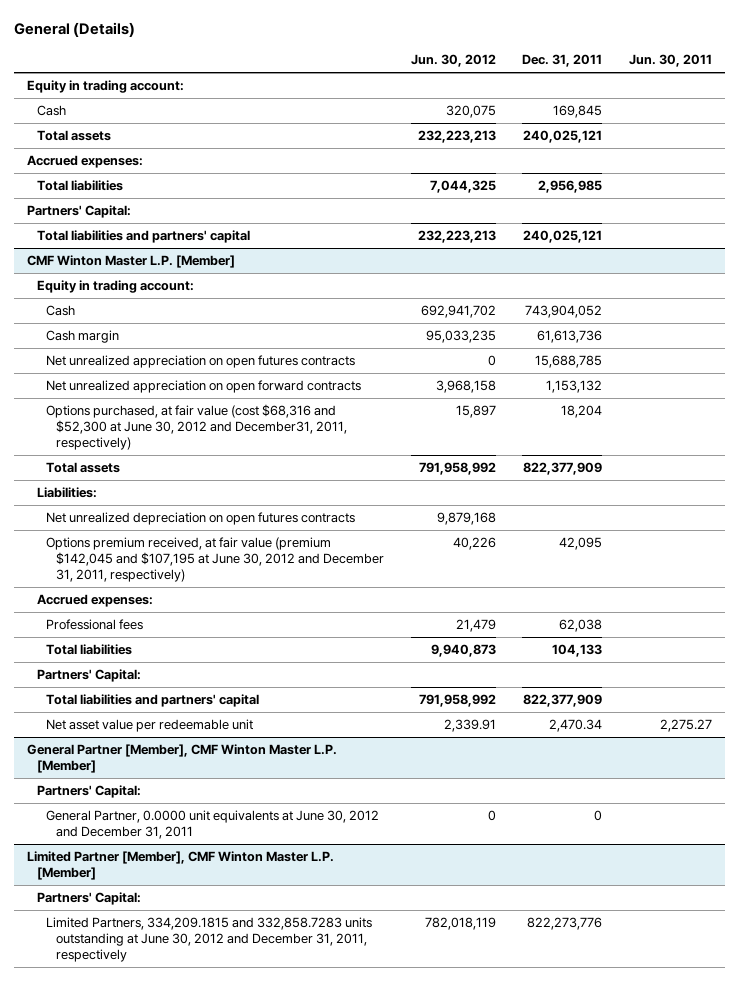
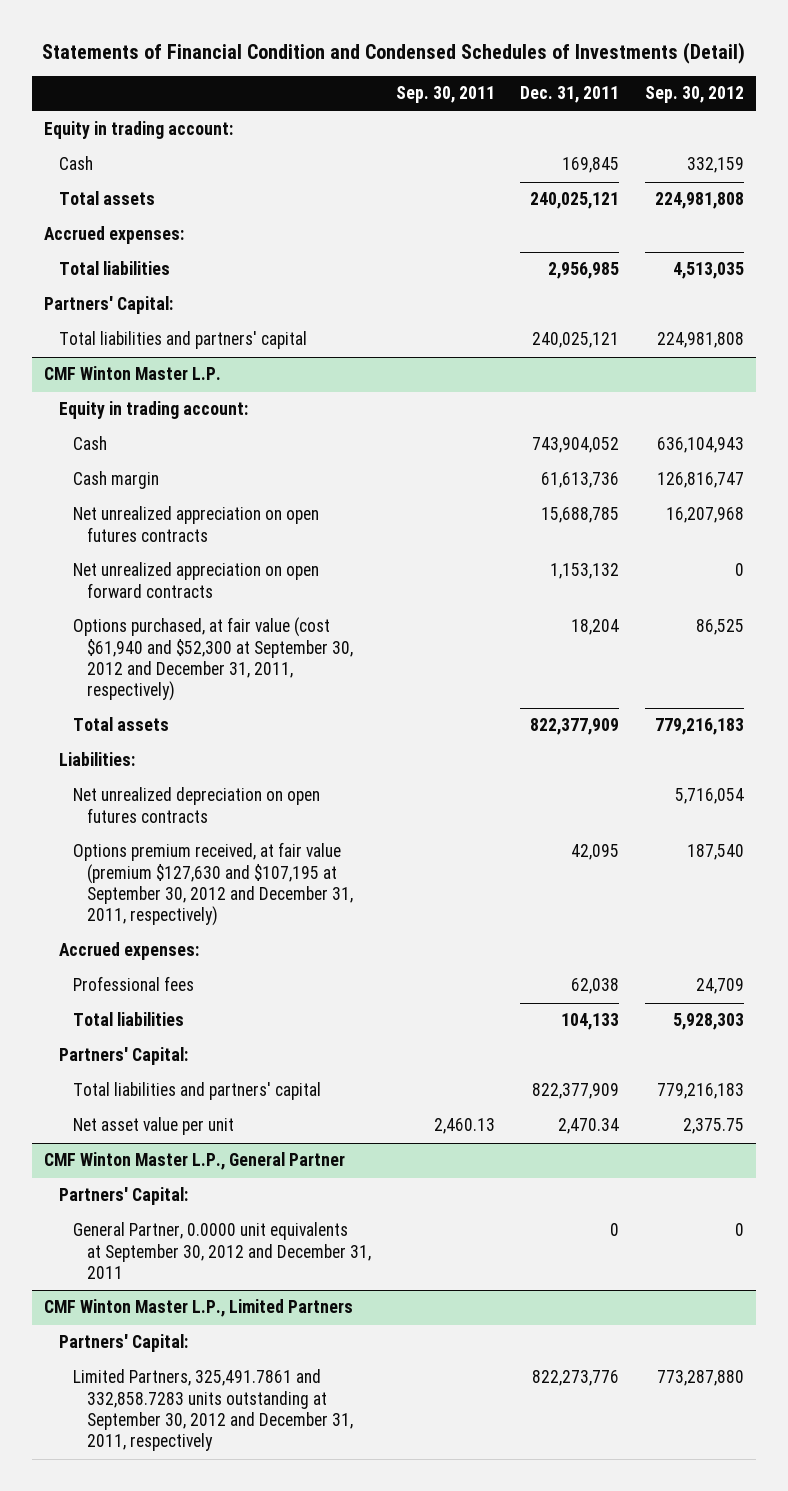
[13,22,135,38] General (Details) -> [42,41,746,64] Statements of Financial Condition and Condensed Schedules of Investments (Detail)
[410,54,496,68] Jun. 30, 2012 -> none
[628,54,712,68] Jun. 30, 2011 -> none
none -> [396,86,496,104] Sep. 30, 2011
none -> [644,86,744,104] Sep. 30, 2012
[27,255,236,269] CMF Winton Master L.P. [Member] -> [44,366,222,381] CMF Winton Master L.P.
[46,404,348,451] Options purchased, at fair value (cost $68,316 and $52,300 at June 30, 2012 and December31, 2011, respectively) -> [72,617,353,702] Options purchased, at fair value (cost $61,940 and $52,300 at September 30, 2012 and December 31, 2011, respectively)
[46,537,385,583] Options premium received, at fair value (premium $142,045 and $107,195 at June 30, 2012 and December 31, 2011, respectively) -> [72,842,353,927] Options premium received, at fair value (premium $127,630 and $107,195 at September 30, 2012 and December 31, 2011, respectively)
[46,719,254,733] Net asset value per redeemable unit -> [72,1117,234,1136] Net asset value per unit
[27,744,338,774] General Partner [Member], CMF Winton Master L.P. [Member] -> [44,1152,346,1171] CMF Winton Master L.P., General Partner
[46,810,380,840] General Partner, 0.0000 unit equivalents at June 30, 2012 and December 31, 2011 -> [72,1222,371,1280] General Partner, 0.0000 unit equivalents at September 30, 2012 and December 31, 2011
[27,851,335,881] Limited Partner [Member], CMF Winton Master L.P. [Member] -> [44,1299,354,1318] CMF Winton Master L.P., Limited Partners
[46,917,373,963] Limited Partners, 334,209.1815 and 332,858.7283 units outstanding at June 30, 2012 and December 31, 2011, respectively -> [72,1369,353,1452] Limited Partners, 325,491.7861 and 332,858.7283 units outstanding at September 30, 2012 and December 31, 2011, respectively

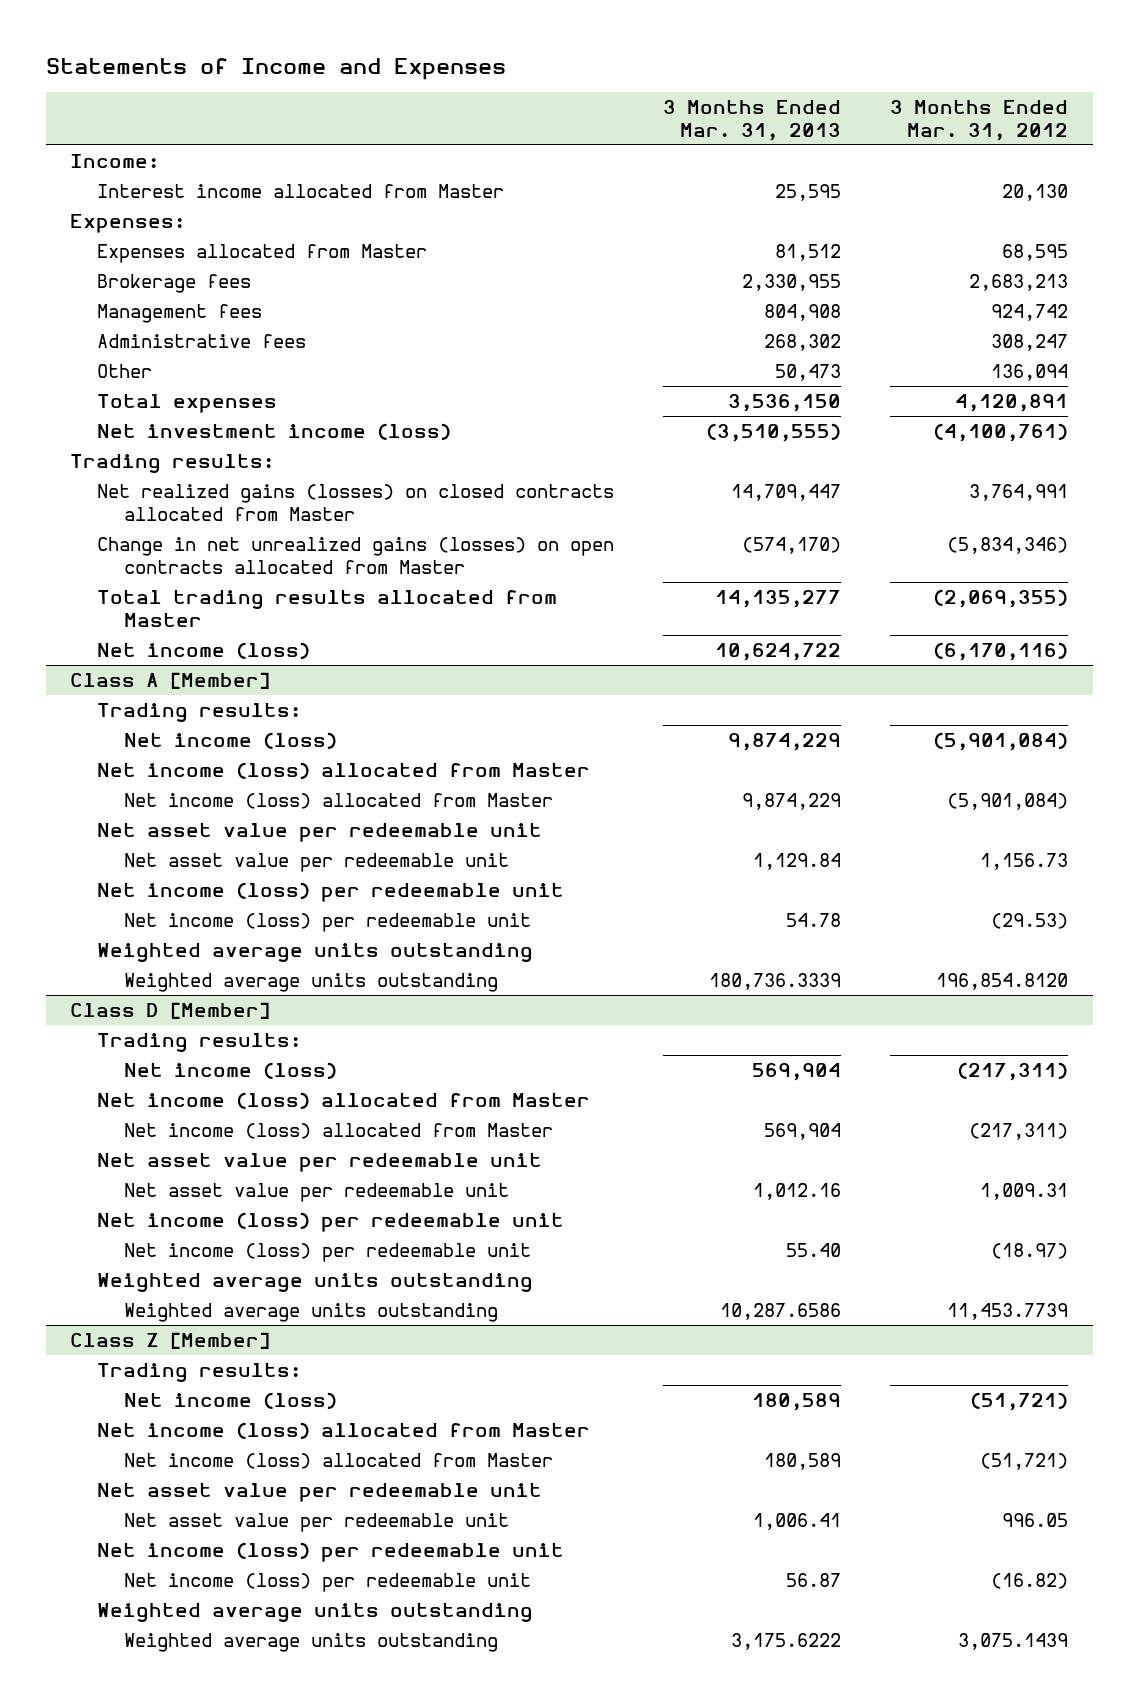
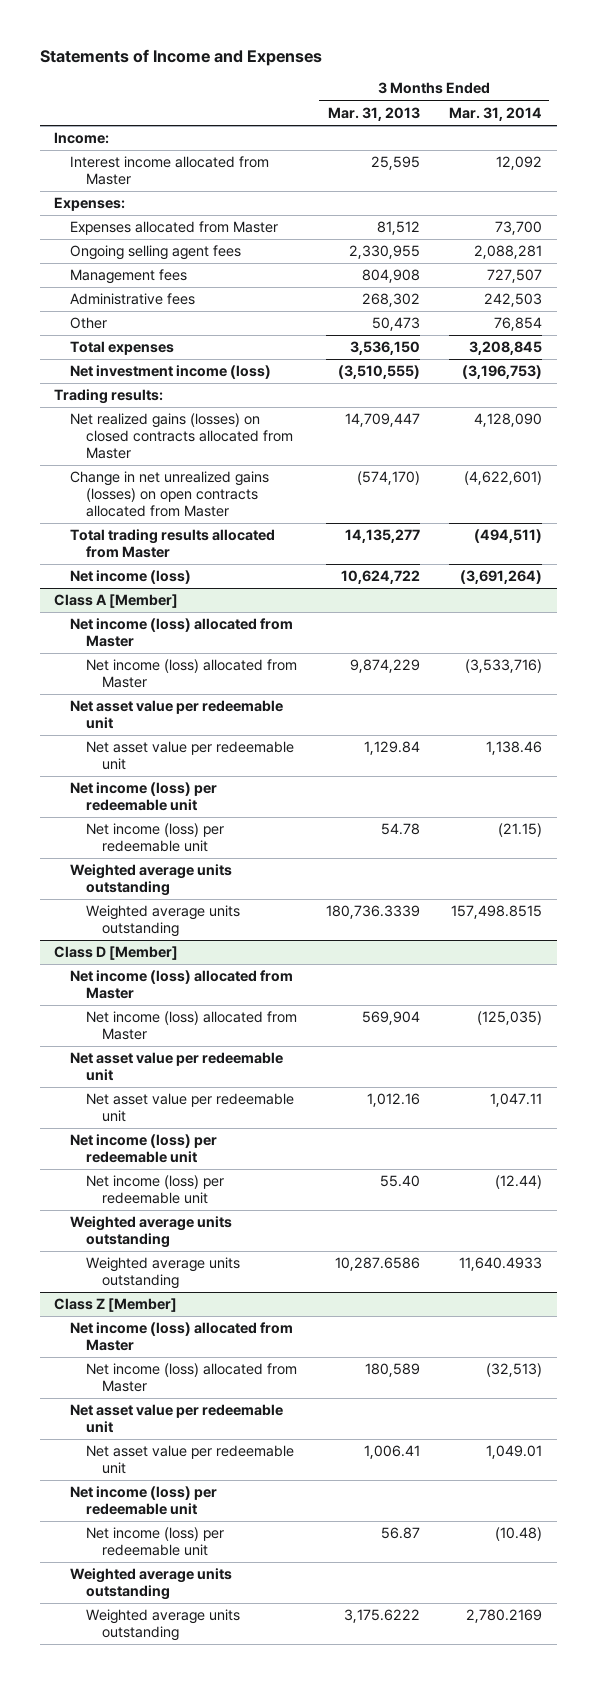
[890,100,1069,141] 3 Months Ended Mar. 31, 2012 -> none
none -> [449,106,543,121] Mar. 31, 2014
[97,274,252,294] Brokerage fees -> [70,245,242,261] Ongoing selling agent fees
[97,703,302,723] Trading results: -> none
[124,732,338,750] Net income (loss) -> none
[97,1033,302,1053] Trading results: -> none
[124,1062,338,1080] Net income (loss) -> none
[97,1363,302,1383] Trading results: -> none
[124,1392,338,1410] Net income (loss) -> none

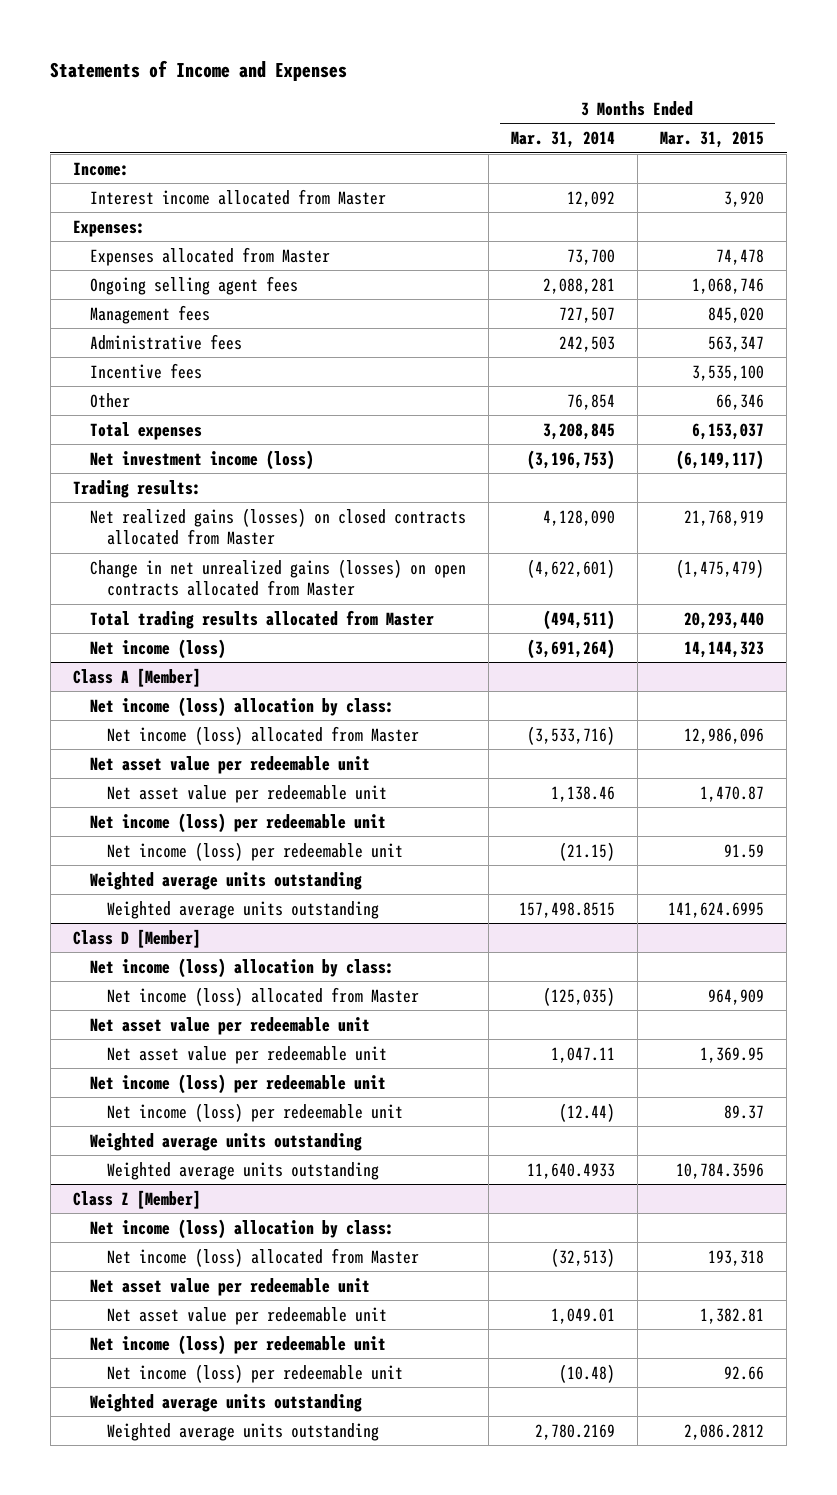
[328,106,421,121] Mar. 31, 2013 -> none
none -> [660,131,765,149] Mar. 31, 2015
none -> [89,362,202,379] Incentive fees
[70,618,294,648] Net income (loss) allocated from Master -> [89,696,394,717] Net income (loss) allocation by class:
[70,970,294,1000] Net income (loss) allocated from Master -> [89,957,394,978] Net income (loss) allocation by class:
[70,1322,294,1352] Net income (loss) allocated from Master -> [89,1218,394,1239] Net income (loss) allocation by class:

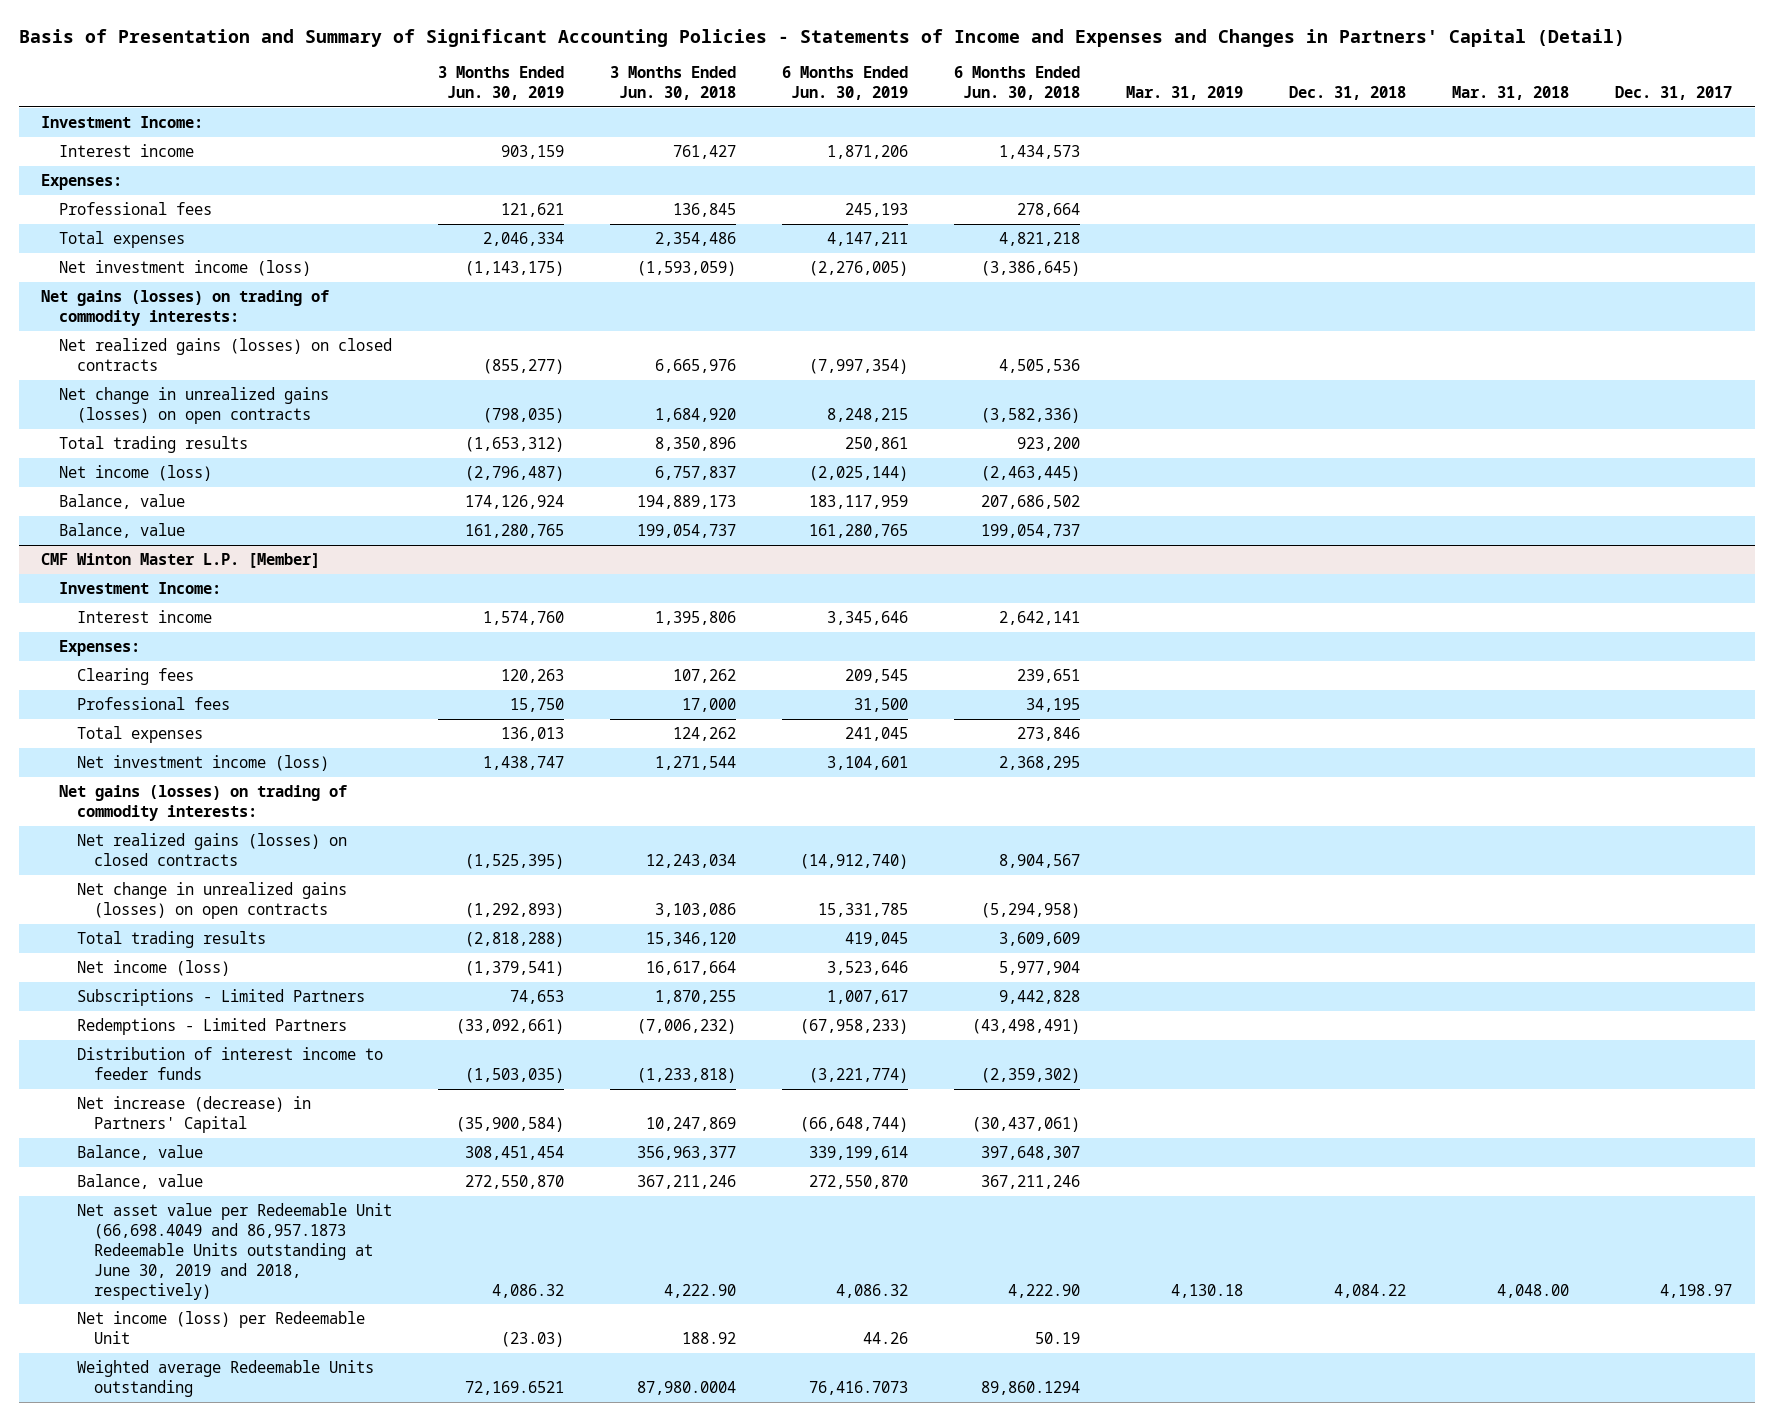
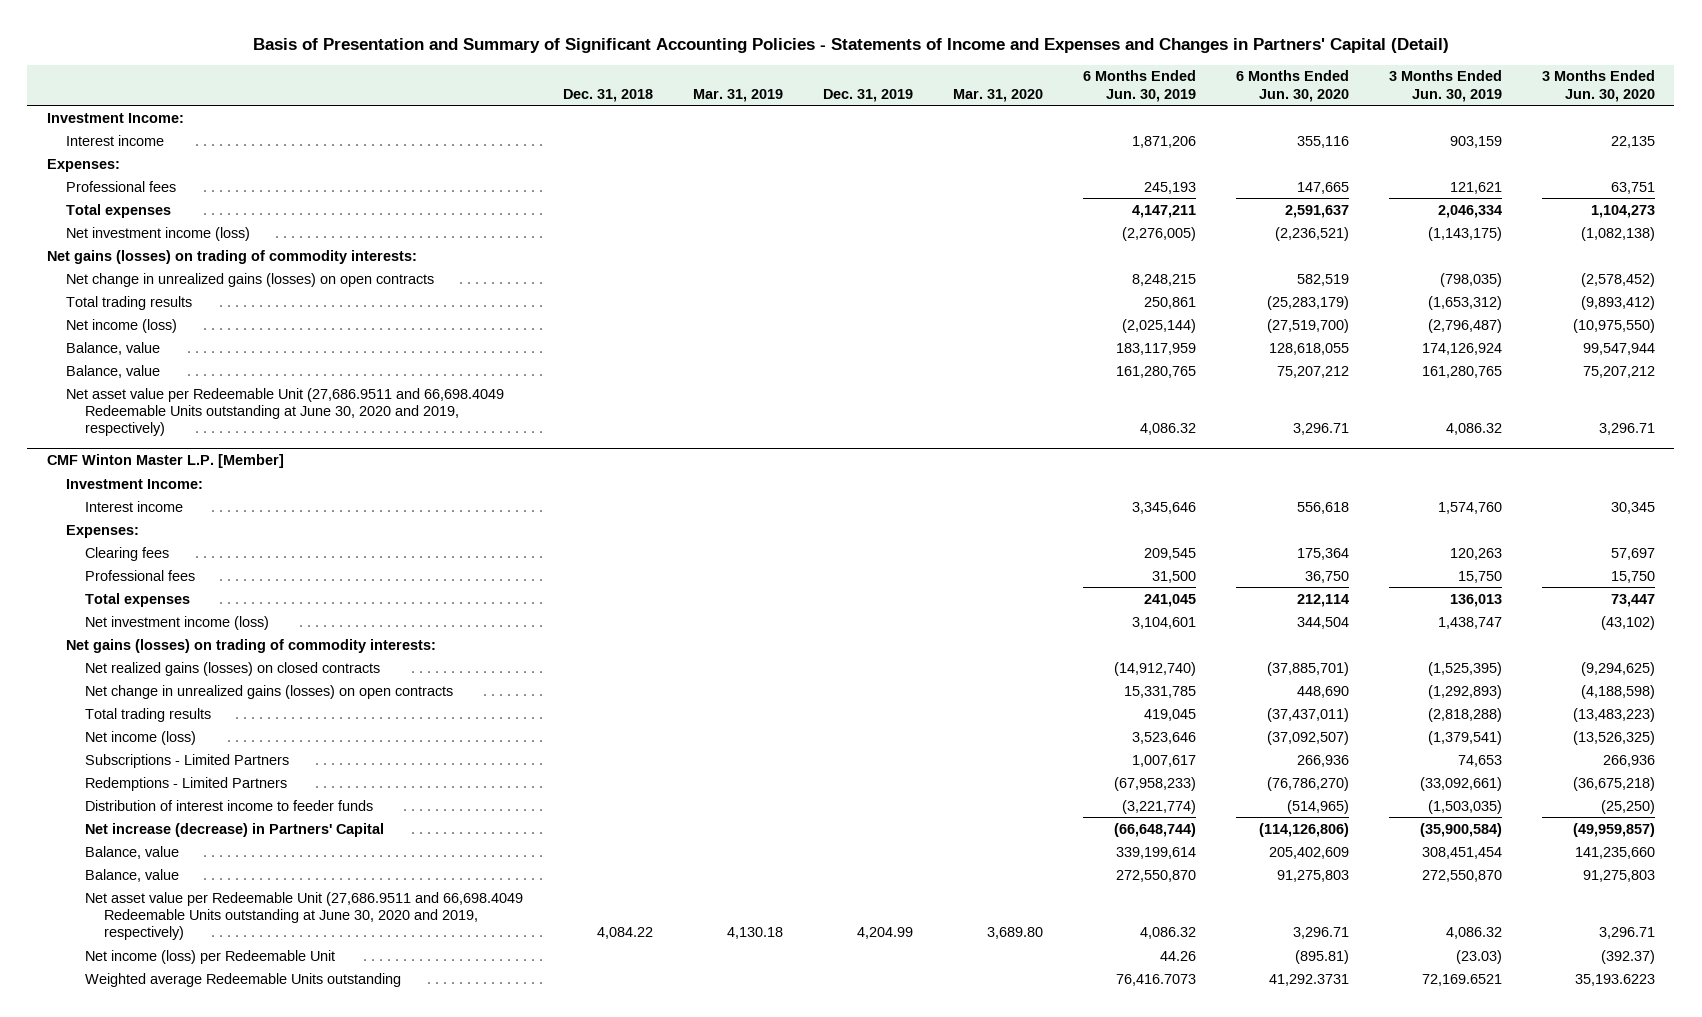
[610,66,737,101] 3 Months Ended Jun. 30, 2018 -> none
[954,66,1081,101] 6 Months Ended Jun. 30, 2018 -> none
[1451,86,1569,101] Mar. 31, 2018 -> none
[1614,86,1732,101] Dec. 31, 2017 -> none
none -> [823,88,914,102] Dec. 31, 2019
none -> [952,88,1043,102] Mar. 31, 2020
none -> [1235,70,1349,102] 6 Months Ended Jun. 30, 2020
none -> [1541,70,1655,102] 3 Months Ended Jun. 30, 2020
[59,337,393,371] Net realized gains (losses) on closed contracts -> none
none -> [66,387,505,437] Net asset value per Redeemable Unit (27,686.9511 and 66,698.4049 Redeemable Units outstanding at June 30, 2020 and 2019, respectively)
[76,1202,392,1300] Net asset value per Redeemable Unit (66,698.4049 and 86,957.1873 Redeemable Units outstanding at June 30, 2019 and 2018, respectively) -> [85,891,524,941] Net asset value per Redeemable Unit (27,686.9511 and 66,698.4049 Redeemable Units outstanding at June 30, 2020 and 2019, respectively)

